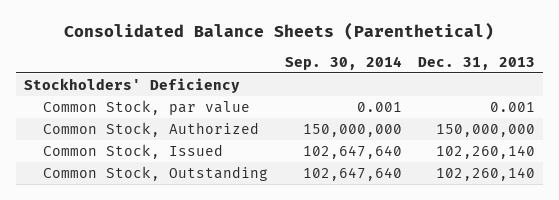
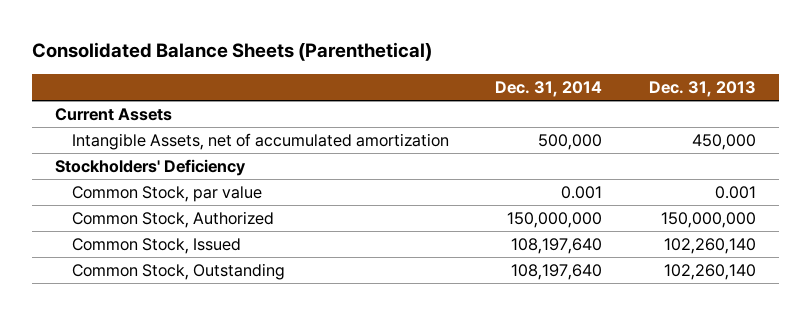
[284,55,402,70] Sep. 30, 2014 -> none
none -> [495,80,603,97] Dec. 31, 2014
none -> [55,107,173,121] Current Assets
none -> [71,132,449,150] Intangible Assets, net of accumulated amortization

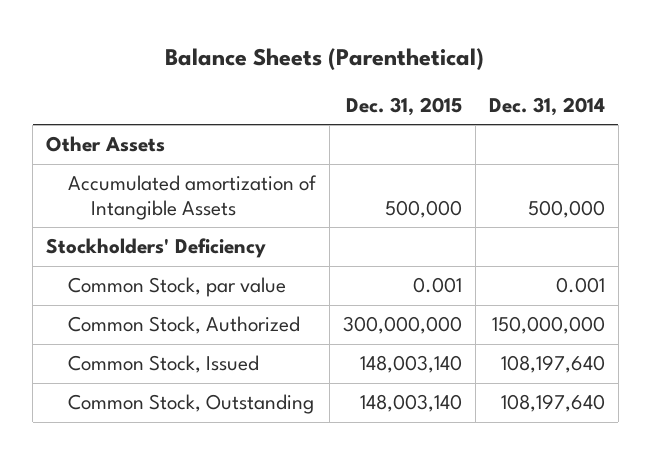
[31,42,432,62] Consolidated Balance Sheets (Parenthetical) -> [165,47,485,70] Balance Sheets (Parenthetical)
[648,80,756,97] Dec. 31, 2013 -> none
none -> [346,96,463,116] Dec. 31, 2015
[55,107,173,121] Current Assets -> none
none -> [46,136,166,153] Other Assets
[71,132,449,150] Intangible Assets, net of accumulated amortization -> [68,175,318,220] Accumulated amortization of Intangible Assets

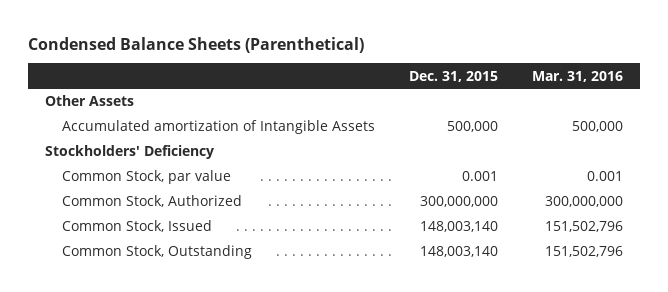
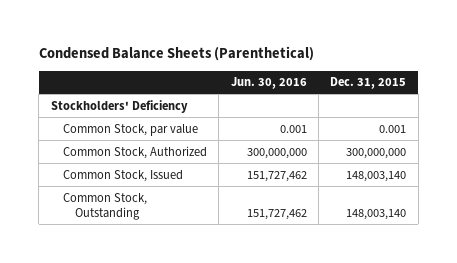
[531,70,623,82] Mar. 31, 2016 -> none
none -> [230,77,307,90] Jun. 30, 2016
[45,95,135,107] Other Assets -> none
[61,120,375,135] Accumulated amortization of Intangible Assets -> none

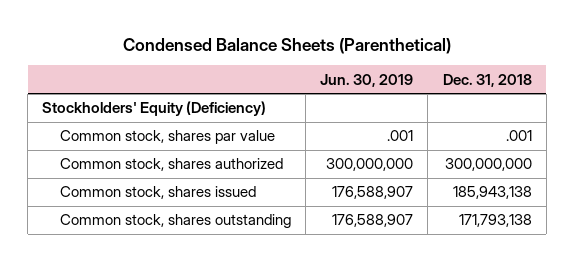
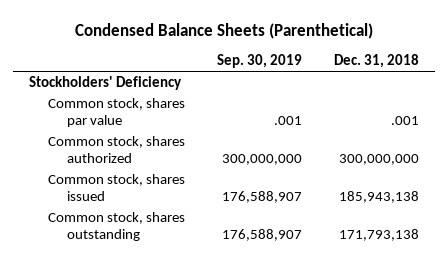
[320,73,414,87] Jun. 30, 2019 -> none
none -> [217,54,303,69] Sep. 30, 2019
[42,101,267,117] Stockholders' Equity (Deficiency) -> [29,76,183,91] Stockholders' Deficiency

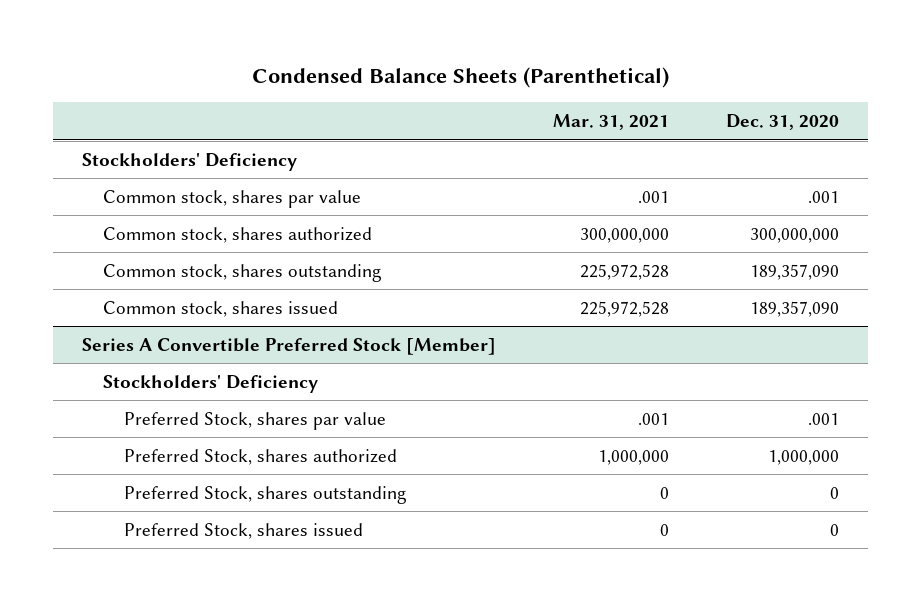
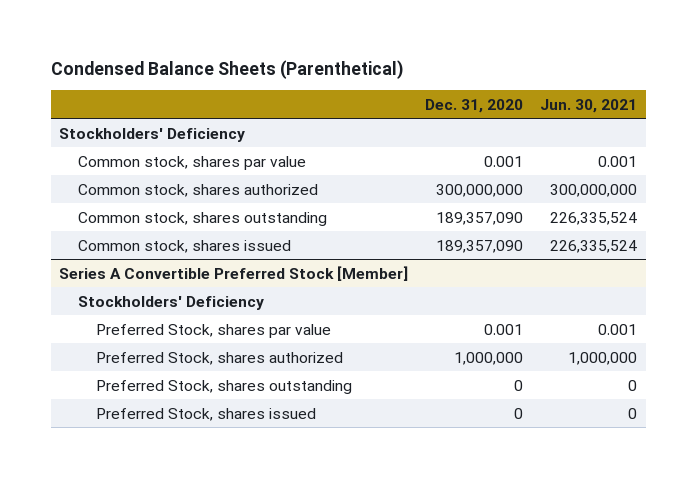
[553,114,670,131] Mar. 31, 2021 -> none
none -> [540,98,638,113] Jun. 30, 2021
[808,190,840,203] .001 -> [484,155,524,167] 0.001
[808,412,840,425] .001 -> [484,323,524,335] 0.001

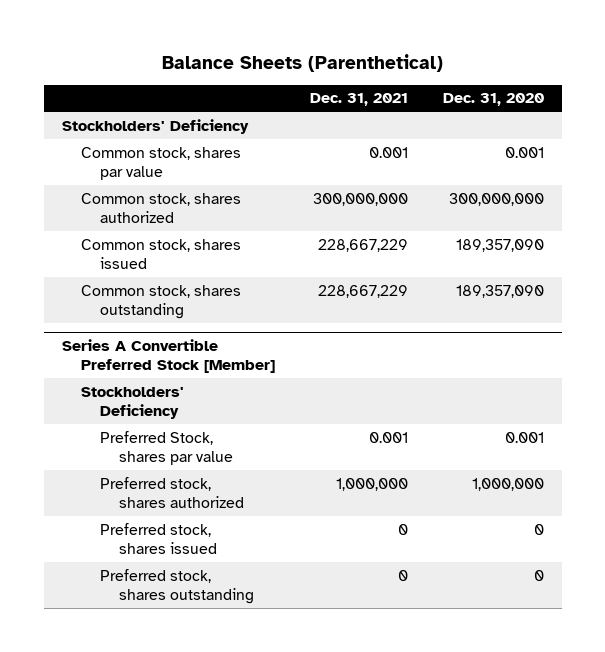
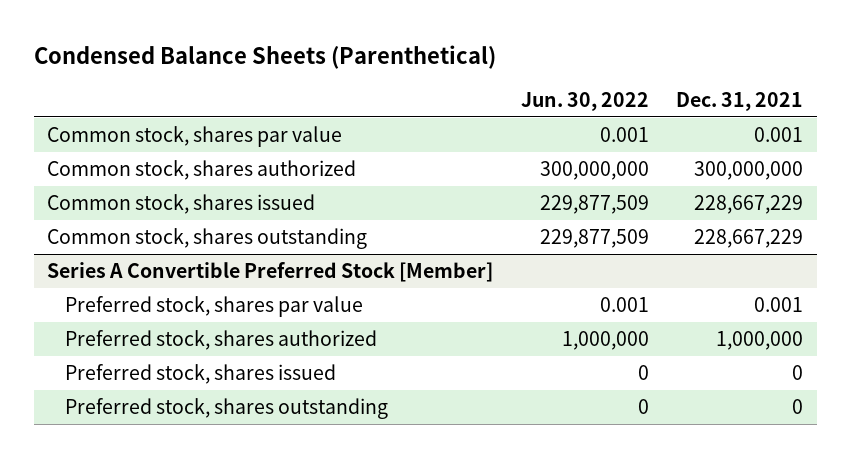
[161,53,443,72] Balance Sheets (Parenthetical) -> [33,44,496,69] Condensed Balance Sheets (Parenthetical)
[442,93,544,107] Dec. 31, 2020 -> none
none -> [520,91,649,111] Jun. 30, 2022
[61,118,249,134] Stockholders' Deficiency -> none
[80,386,184,419] Stockholders' Deficiency -> none
[99,430,233,465] Preferred Stock, shares par value -> [64,295,363,317] Preferred stock, shares par value

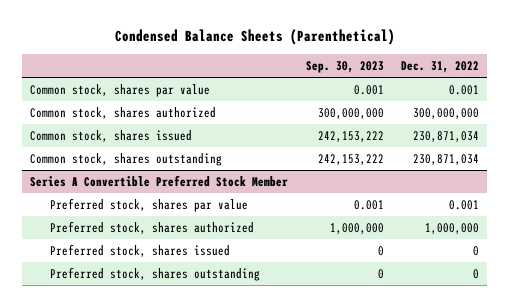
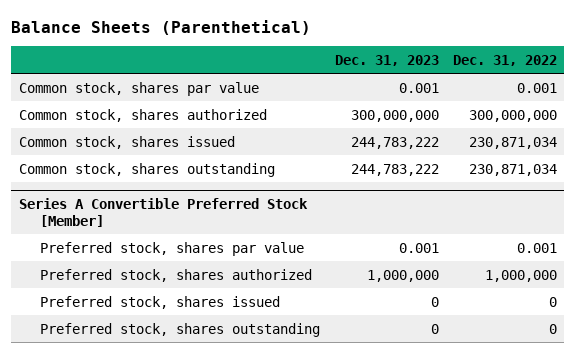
[114,29,395,46] Condensed Balance Sheets (Parenthetical) -> [11,19,312,35] Balance Sheets (Parenthetical)
[305,60,384,73] Sep. 30, 2023 -> none
none -> [334,54,439,66] Dec. 31, 2023
[30,175,289,188] Series A Convertible Preferred Stock Member -> [18,197,308,227] Series A Convertible Preferred Stock [Member]

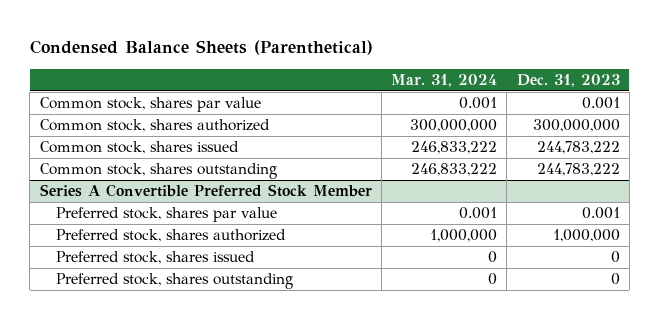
[11,19,312,35] Balance Sheets (Parenthetical) -> [29,40,373,56] Condensed Balance Sheets (Parenthetical)
[453,54,558,66] Dec. 31, 2022 -> none
none -> [391,74,498,88] Mar. 31, 2024
[18,197,308,227] Series A Convertible Preferred Stock [Member] -> [39,184,372,198] Series A Convertible Preferred Stock Member

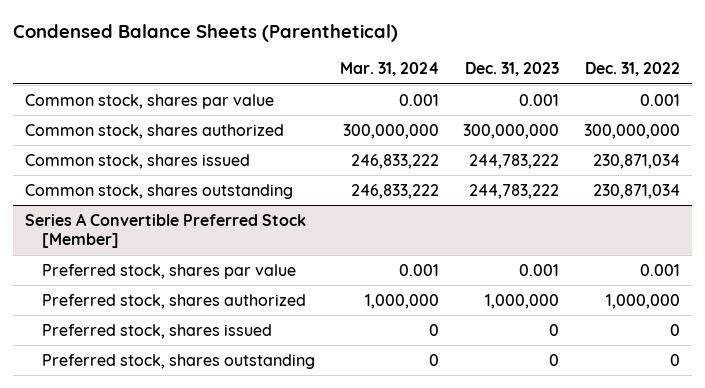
none -> [584,62,680,77] Dec. 31, 2022
[39,184,372,198] Series A Convertible Preferred Stock Member -> [25,212,307,249] Series A Convertible Preferred Stock [Member]

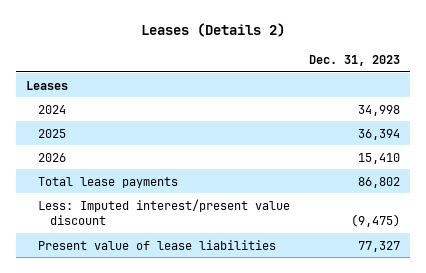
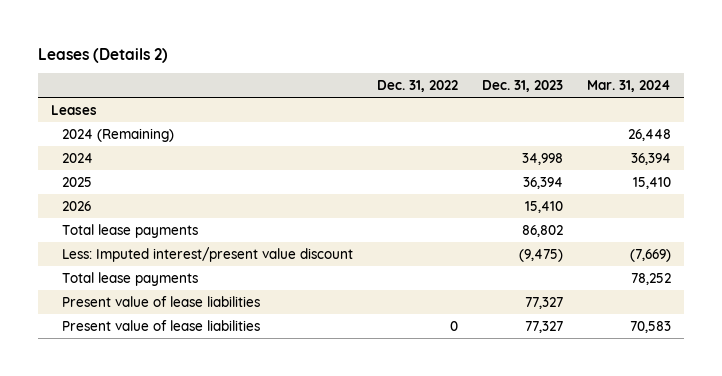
none -> [376,80,458,93] Dec. 31, 2022
none -> [587,80,672,93] Mar. 31, 2024
none -> [61,127,174,142] 2024 (Remaining)
none -> [61,271,198,286] Total lease payments
none -> [61,319,260,331] Present value of lease liabilities

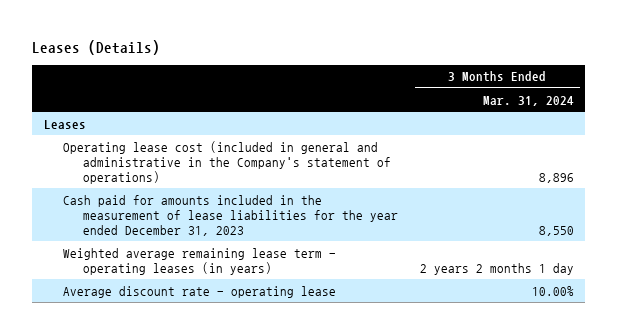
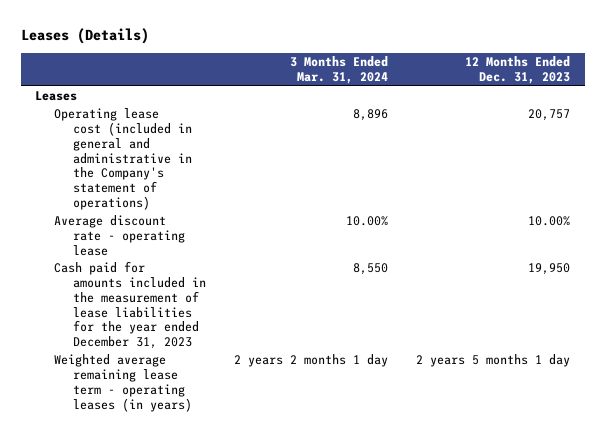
none -> [465,56,571,85] 12 Months Ended Dec. 31, 2023
[63,285,337,298] Average discount rate - operating lease -> [53,215,185,256] Average discount rate - operating lease

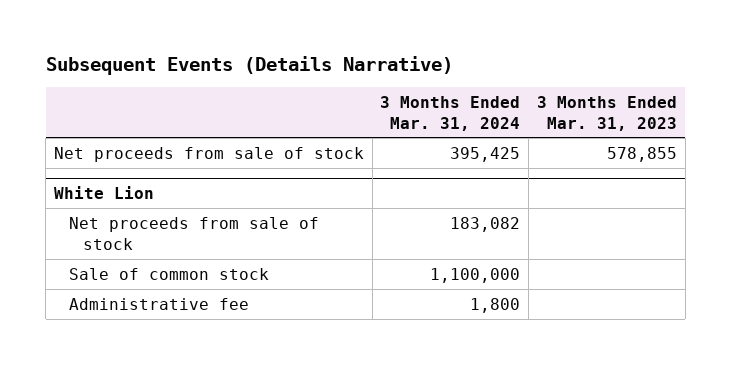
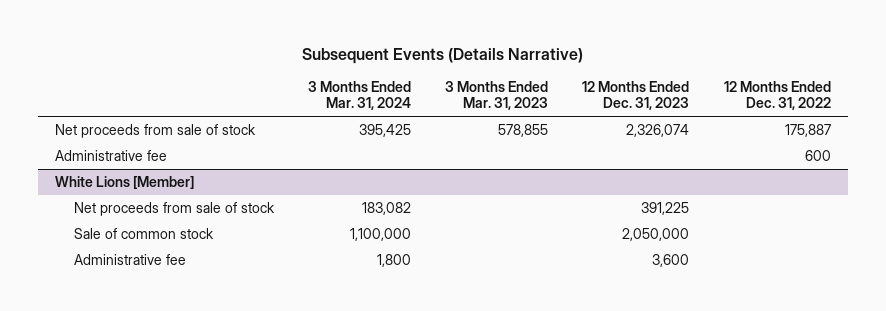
none -> [582,80,690,111] 12 Months Ended Dec. 31, 2023
none -> [723,80,831,111] 12 Months Ended Dec. 31, 2022
none -> [55,149,168,161] Administrative fee
[53,186,154,200] White Lion -> [55,175,195,189] White Lions [Member]

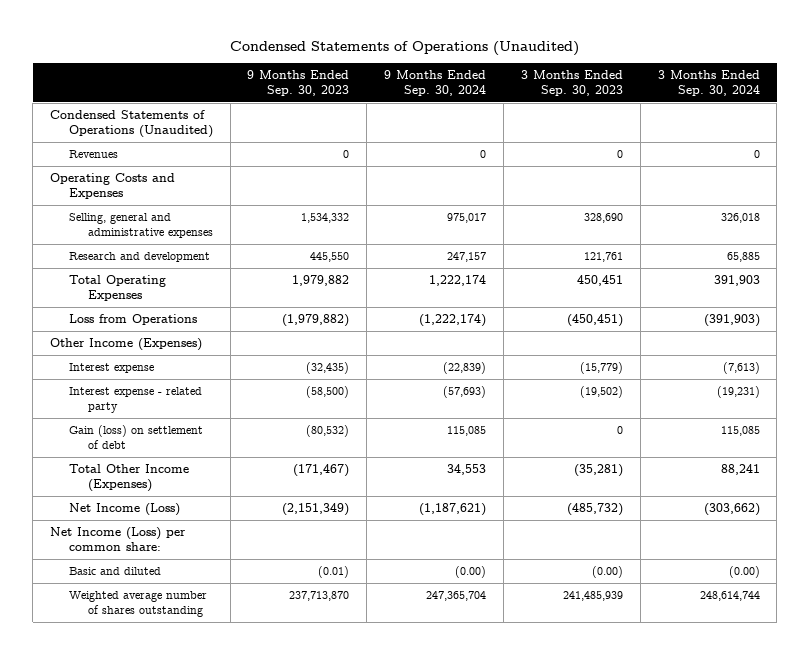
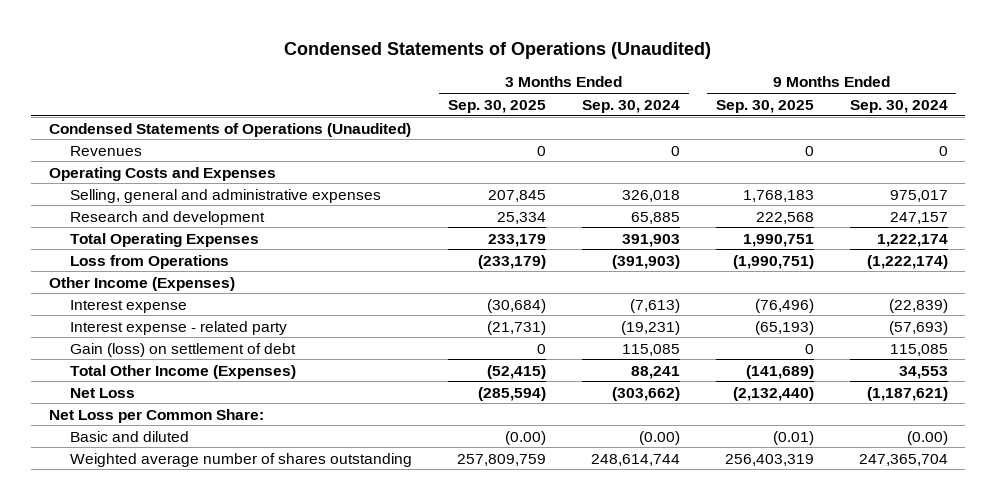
[247,70,350,96] 9 Months Ended Sep. 30, 2023 -> none
[520,70,623,96] 3 Months Ended Sep. 30, 2023 -> none
none -> [447,99,546,113] Sep. 30, 2025
none -> [715,99,814,113] Sep. 30, 2025
[68,503,180,517] Net Income (Loss) -> [70,387,136,398] Net Loss
[49,527,186,551] Net Income (Loss) per common share: -> [49,408,265,423] Net Loss per Common Share:

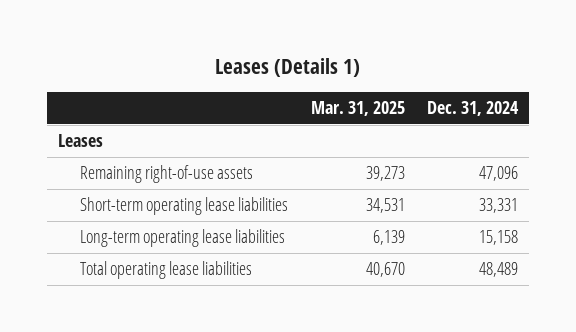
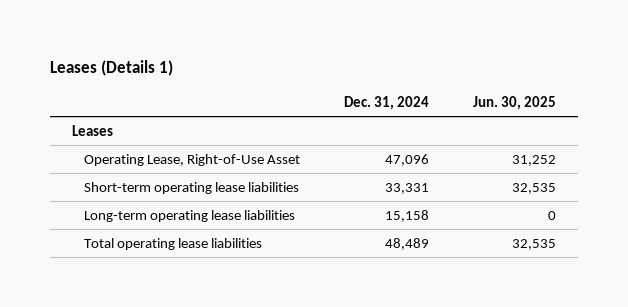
[310,101,405,117] Mar. 31, 2025 -> none
none -> [473,96,557,111] Jun. 30, 2025
[80,165,254,184] Remaining right-of-use assets -> [84,154,301,167] Operating Lease, Right-of-Use Asset

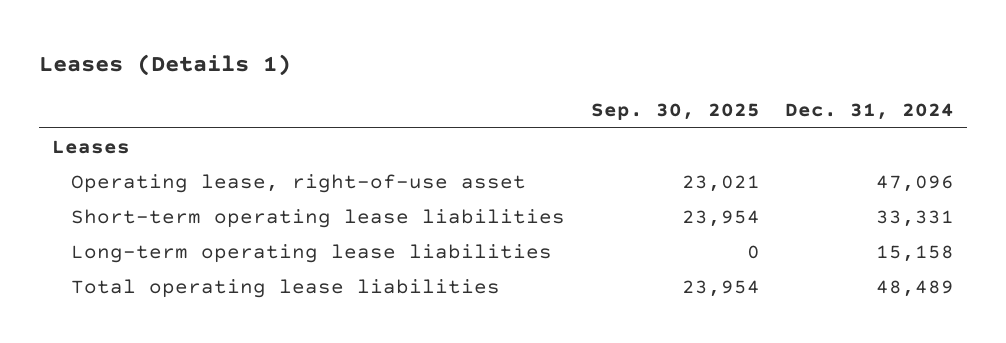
[473,96,557,111] Jun. 30, 2025 -> none
none -> [590,103,760,121] Sep. 30, 2025
[84,154,301,167] Operating Lease, Right-of-Use Asset -> [70,173,526,193] Operating lease, right-of-use asset

